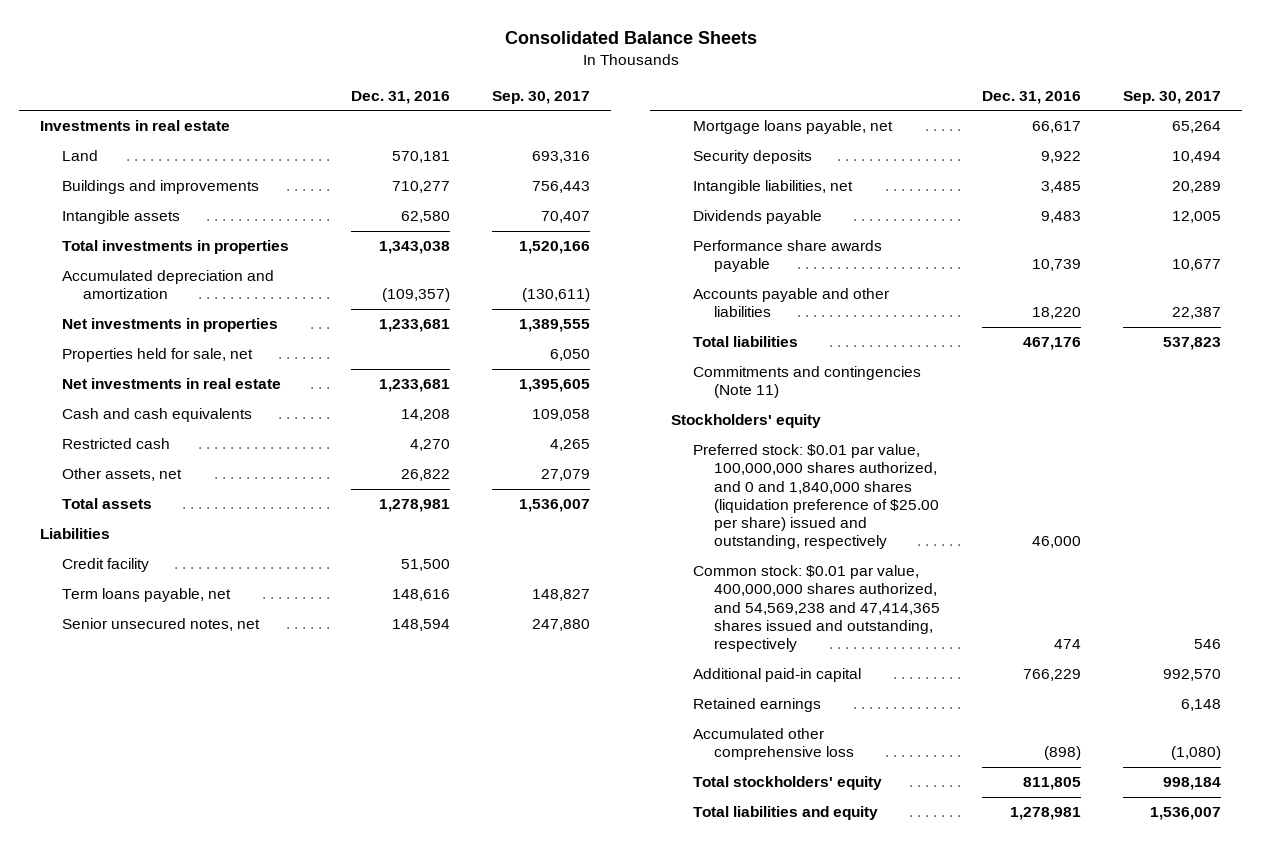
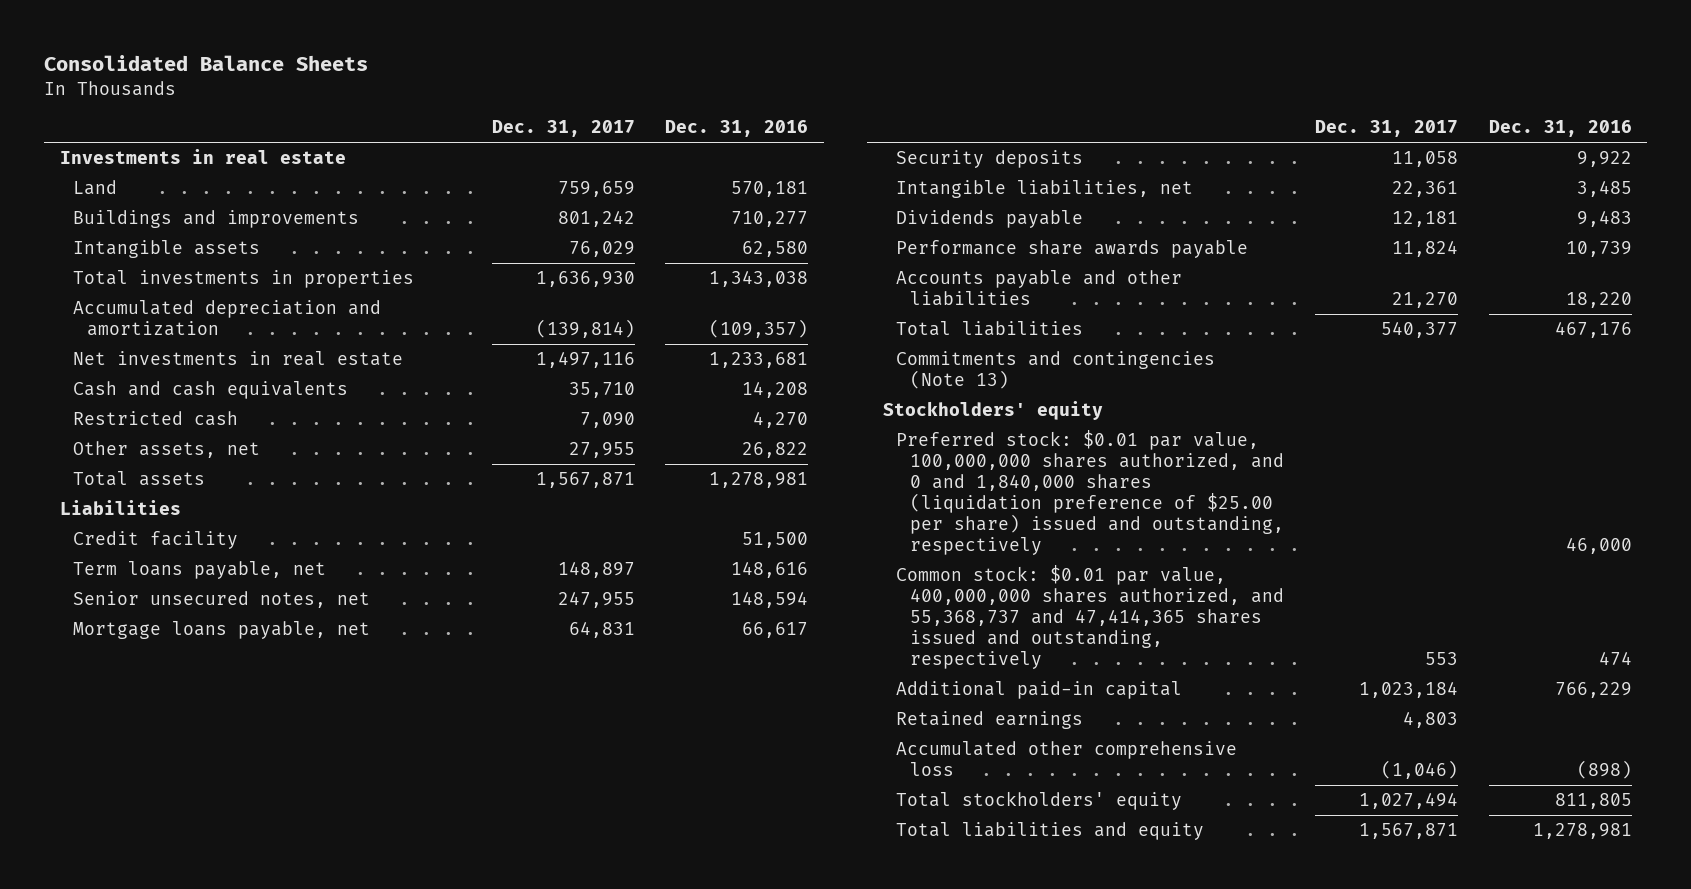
[491,90,590,104] Sep. 30, 2017 -> none
none -> [491,120,635,138] Dec. 31, 2017
[61,318,278,333] Net investments in properties -> none
[61,348,253,363] Properties held for sale, net -> none
[692,366,921,399] Commitments and contingencies (Note 11) -> [896,350,1216,389] Commitments and contingencies (Note 13)
[692,565,940,653] Common stock: $0.01 par value, 400,000,000 shares authorized, and 54,569,238 and 47,414,365 shares issued and outstanding, respectively -> [896,564,1285,670] Common stock: $0.01 par value, 400,000,000 shares authorized, and 55,368,737 and 47,414,365 shares issued and outstanding, respectively

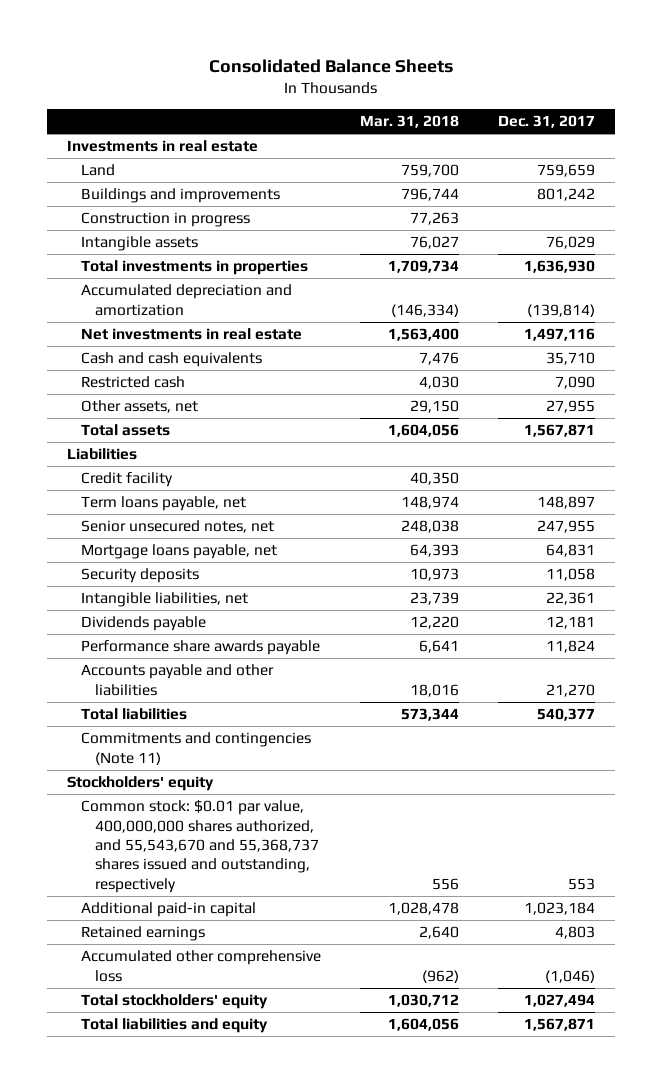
[665,120,809,138] Dec. 31, 2016 -> none
none -> [360,114,460,128] Mar. 31, 2018
none -> [81,212,251,228] Construction in progress
[896,350,1216,389] Commitments and contingencies (Note 13) -> [81,732,312,765] Commitments and contingencies (Note 11)
[896,429,1285,556] Preferred stock: $0.01 par value, 100,000,000 shares authorized, and 0 and 1,840,000 shares (liquidation preference of $25.00 per share) issued and outstanding, respectively -> none
[896,564,1285,670] Common stock: $0.01 par value, 400,000,000 shares authorized, and 55,368,737 and 47,414,365 shares issued and outstanding, respectively -> [81,800,320,893] Common stock: $0.01 par value, 400,000,000 shares authorized, and 55,543,670 and 55,368,737 shares issued and outstanding, respectively

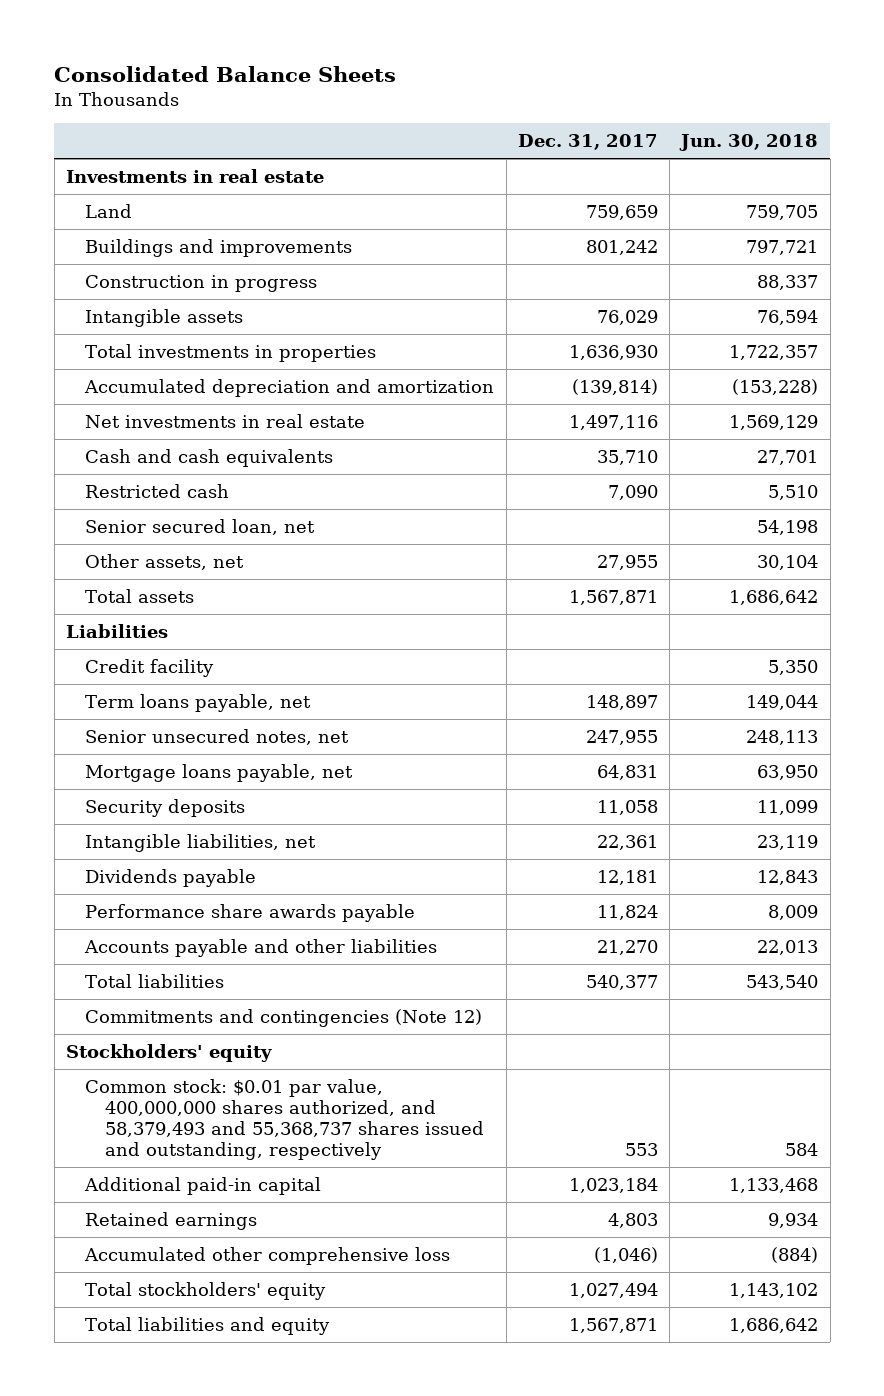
[360,114,460,128] Mar. 31, 2018 -> none
none -> [679,134,819,152] Jun. 30, 2018
none -> [85,519,316,536] Senior secured loan, net
[81,732,312,765] Commitments and contingencies (Note 11) -> [85,1009,483,1028] Commitments and contingencies (Note 12)
[81,800,320,893] Common stock: $0.01 par value, 400,000,000 shares authorized, and 55,543,670 and 55,368,737 shares issued and outstanding, respectively -> [85,1079,485,1160] Common stock: $0.01 par value, 400,000,000 shares authorized, and 58,379,493 and 55,368,737 shares issued and outstanding, respectively

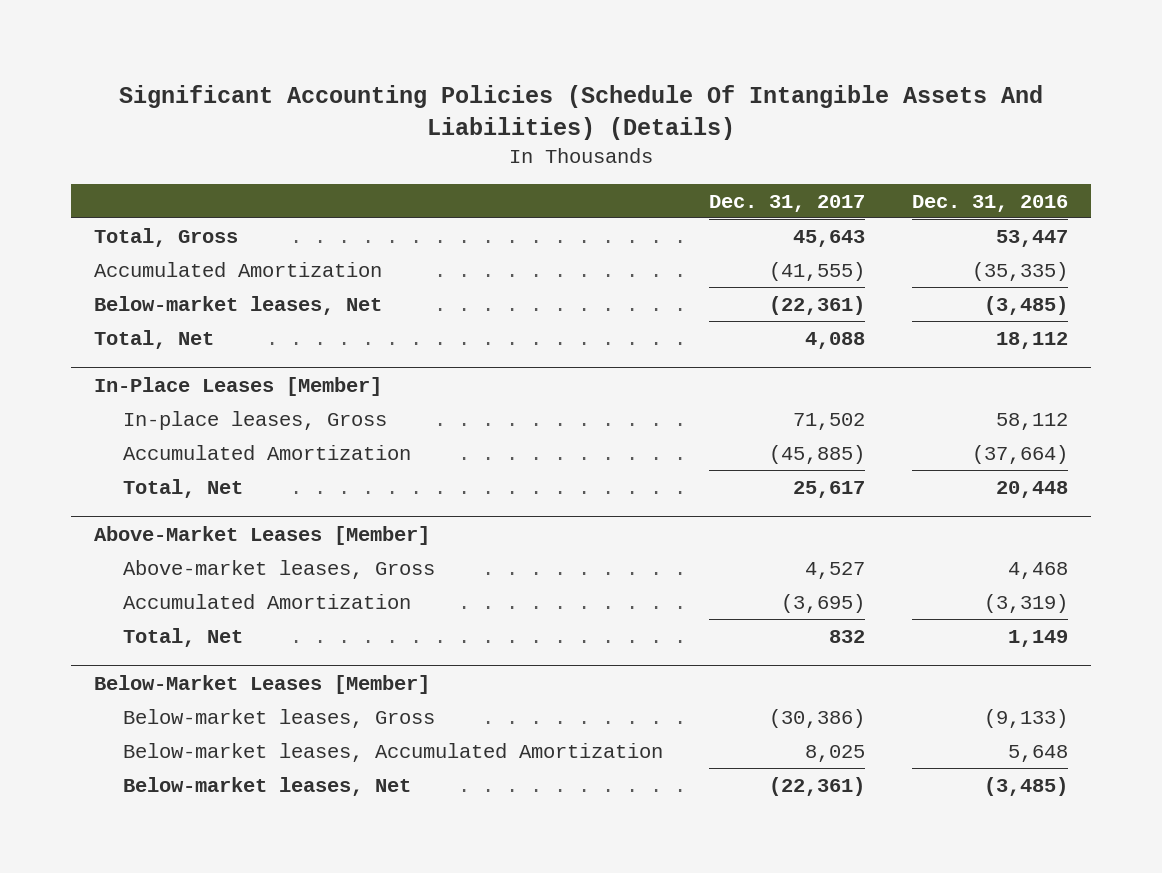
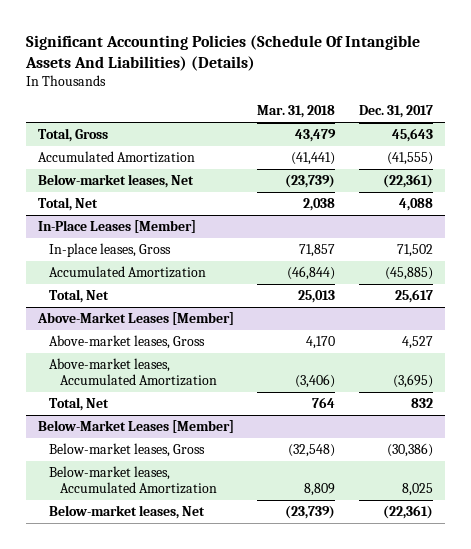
[911,194,1068,212] Dec. 31, 2016 -> none
none -> [257,105,336,119] Mar. 31, 2018
[122,593,411,609] Accumulated Amortization -> [48,357,217,387] Above-market leases, Accumulated Amortization

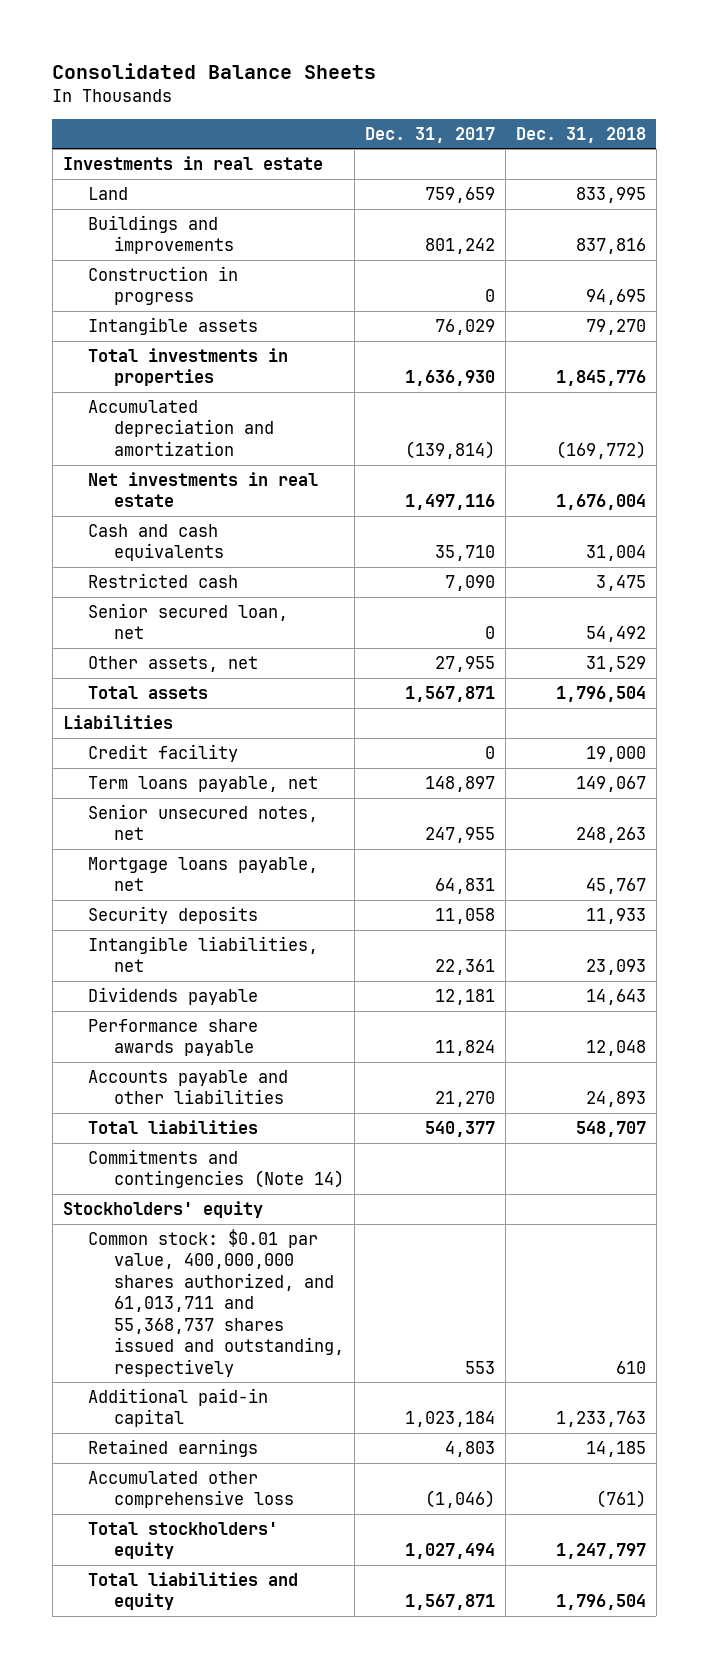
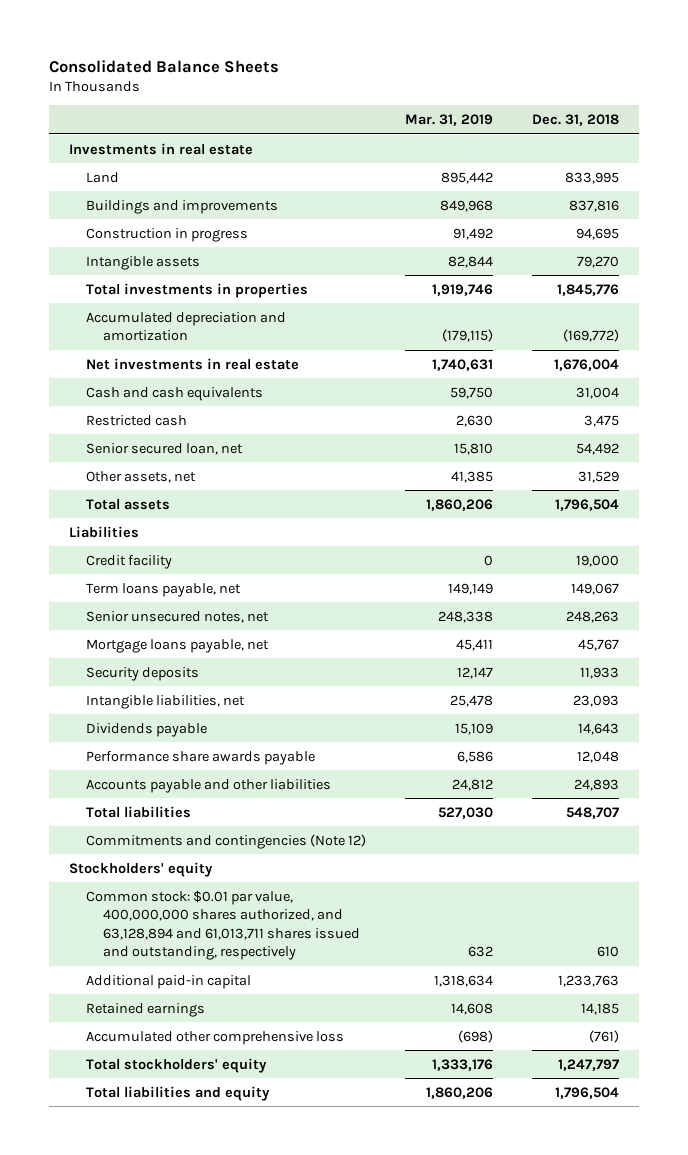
[364,126,495,143] Dec. 31, 2017 -> none
none -> [405,113,494,126] Mar. 31, 2019
[88,1149,344,1189] Commitments and contingencies (Note 14) -> [85,833,366,849] Commitments and contingencies (Note 12)
[88,1229,344,1377] Common stock: $0.01 par value, 400,000,000 shares authorized, and 61,013,711 and 55,368,737 shares issued and outstanding, respectively -> [85,889,360,961] Common stock: $0.01 par value, 400,000,000 shares authorized, and 63,128,894 and 61,013,711 shares issued and outstanding, respectively

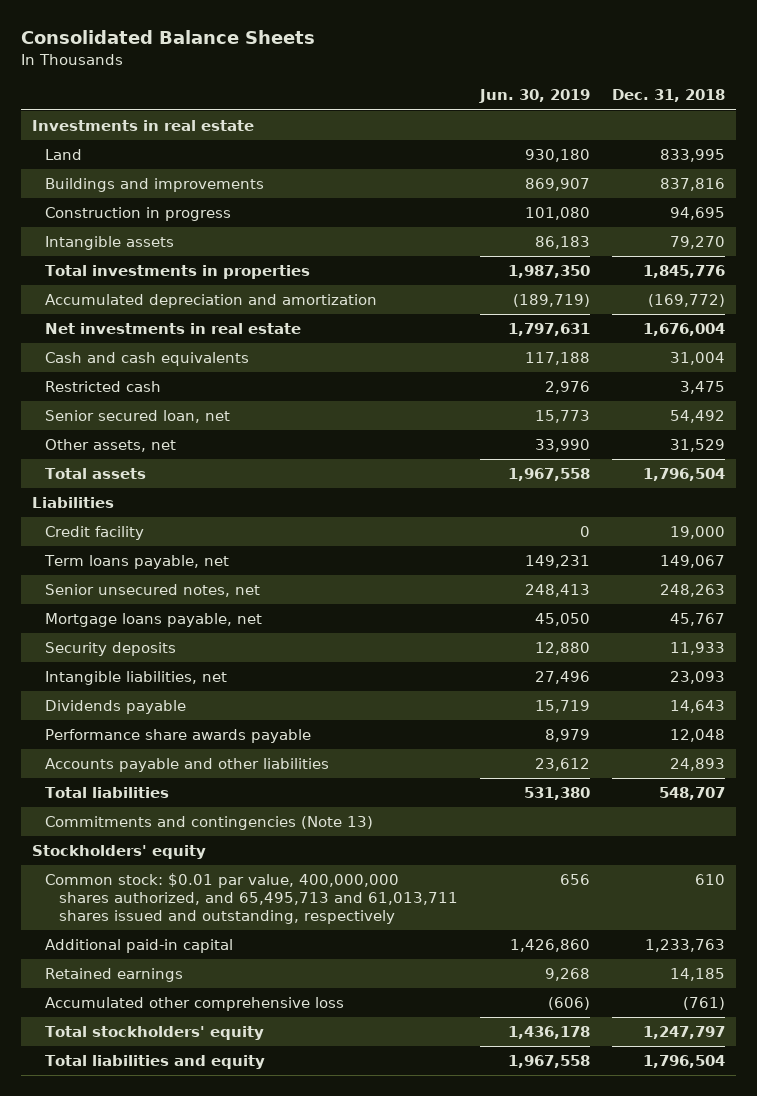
[405,113,494,126] Mar. 31, 2019 -> none
none -> [478,89,590,104] Jun. 30, 2019
[85,833,366,849] Commitments and contingencies (Note 12) -> [45,816,374,831] Commitments and contingencies (Note 13)
[85,889,360,961] Common stock: $0.01 par value, 400,000,000 shares authorized, and 63,128,894 and 61,013,711 shares issued and outstanding, respectively -> [45,873,458,924] Common stock: $0.01 par value, 400,000,000 shares authorized, and 65,495,713 and 61,013,711 shares issued and outstanding, respectively

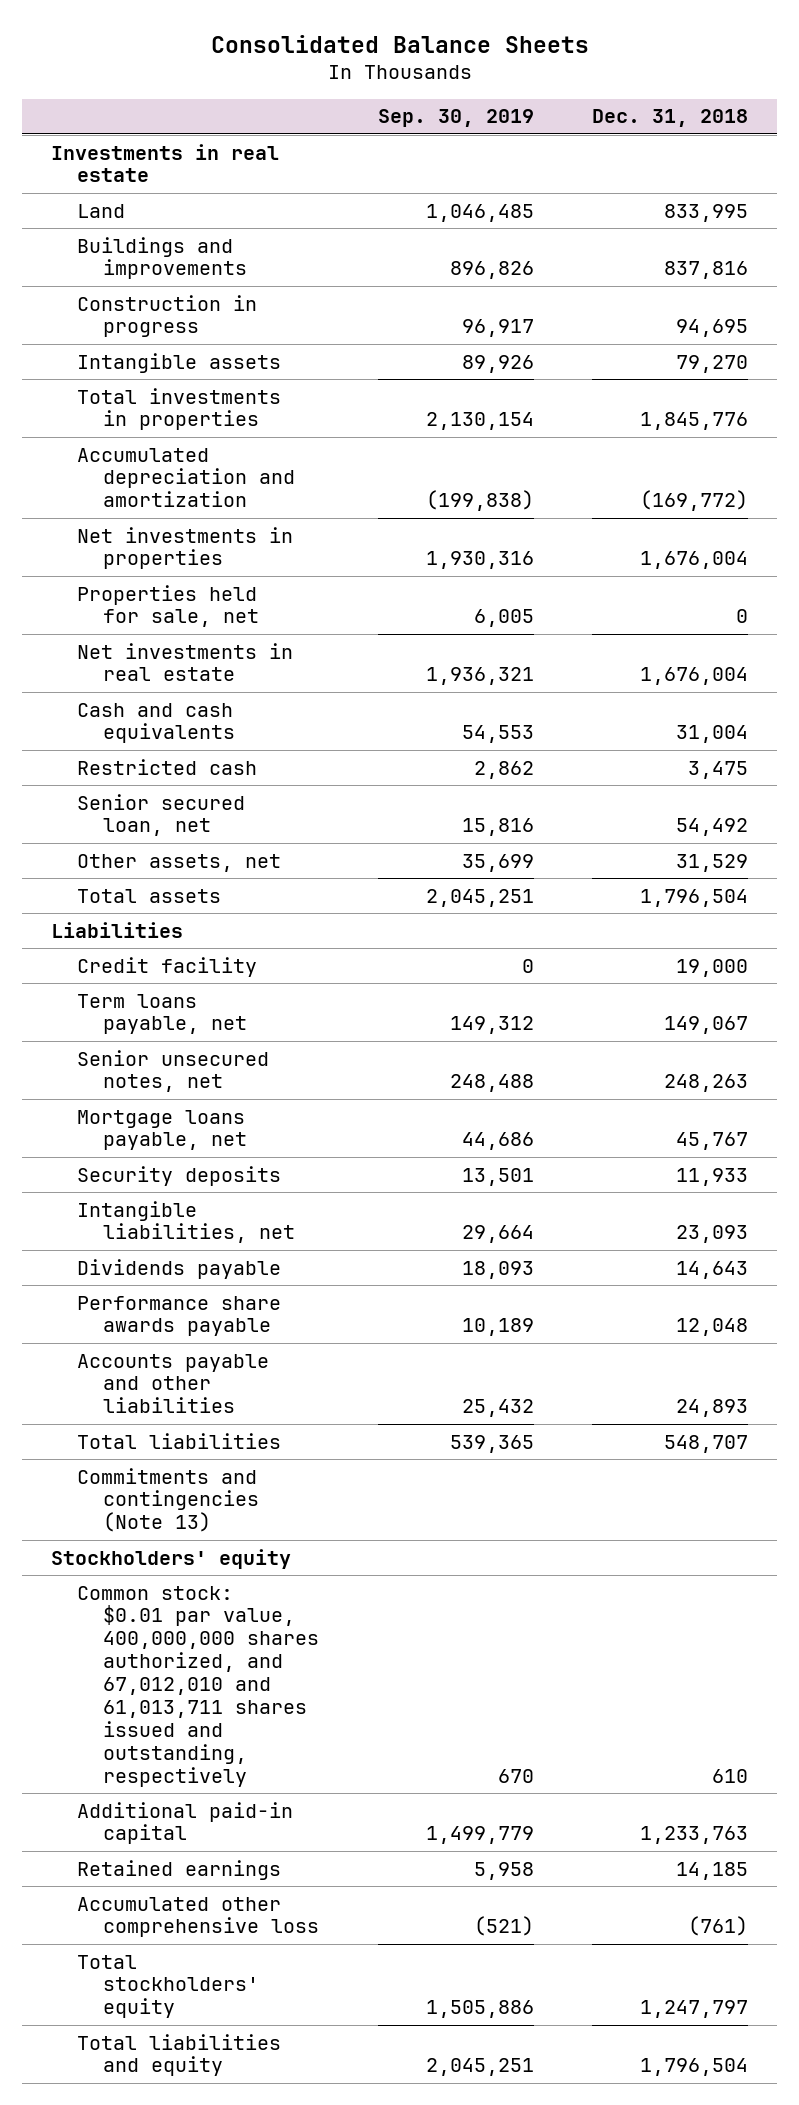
[478,89,590,104] Jun. 30, 2019 -> none
none -> [377,109,534,128] Sep. 30, 2019
none -> [77,526,294,570] Net investments in properties
none -> [77,584,260,628] Properties held for sale, net
[45,873,458,924] Common stock: $0.01 par value, 400,000,000 shares authorized, and 65,495,713 and 61,013,711 shares issued and outstanding, respectively -> [77,1585,320,1787] Common stock: $0.01 par value, 400,000,000 shares authorized, and 67,012,010 and 61,013,711 shares issued and outstanding, respectively

